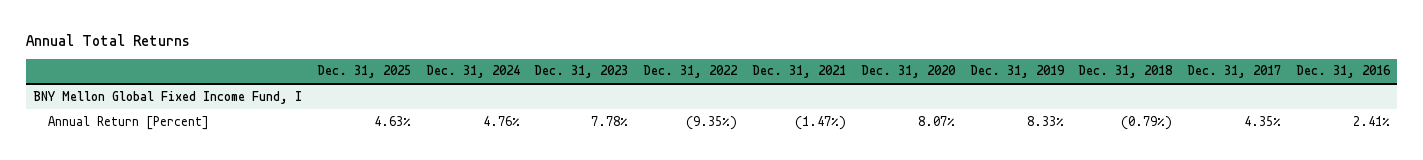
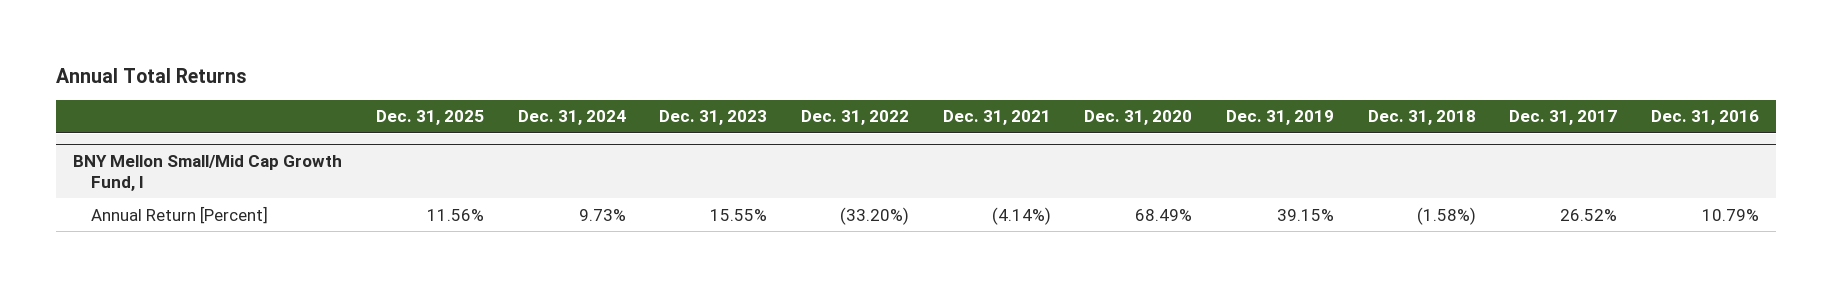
[33,90,303,104] BNY Mellon Global Fixed Income Fund, I -> none
none -> [73,154,343,191] BNY Mellon Small/Mid Cap Growth Fund, I
[373,115,411,126] 4.63% -> [426,208,484,221] 11.56%
[482,115,520,126] 4.76% -> [578,208,626,221] 9.73%
[591,115,629,126] 7.78% -> [710,208,768,221] 15.55%
[686,115,738,130] (9.35%) -> [840,206,910,225] (33.20%)
[795,115,847,130] (1.47%) -> [991,206,1051,225] (4.14%)
[917,115,955,126] 8.07% -> [1135,208,1193,221] 68.49%
[1026,115,1064,126] 8.33% -> [1277,208,1335,221] 39.15%
[1121,115,1173,130] (0.79%) -> [1416,206,1476,225] (1.58%)
[1244,115,1282,126] 4.35% -> [1560,208,1618,221] 26.52%
[1352,115,1390,126] 2.41% -> [1702,208,1760,221] 10.79%

